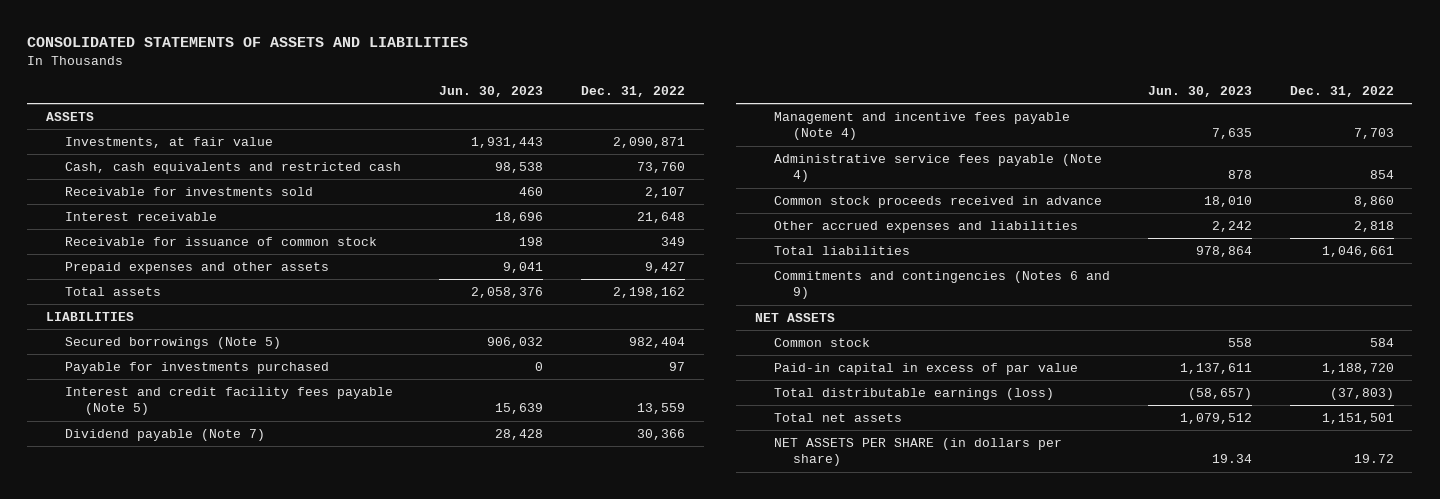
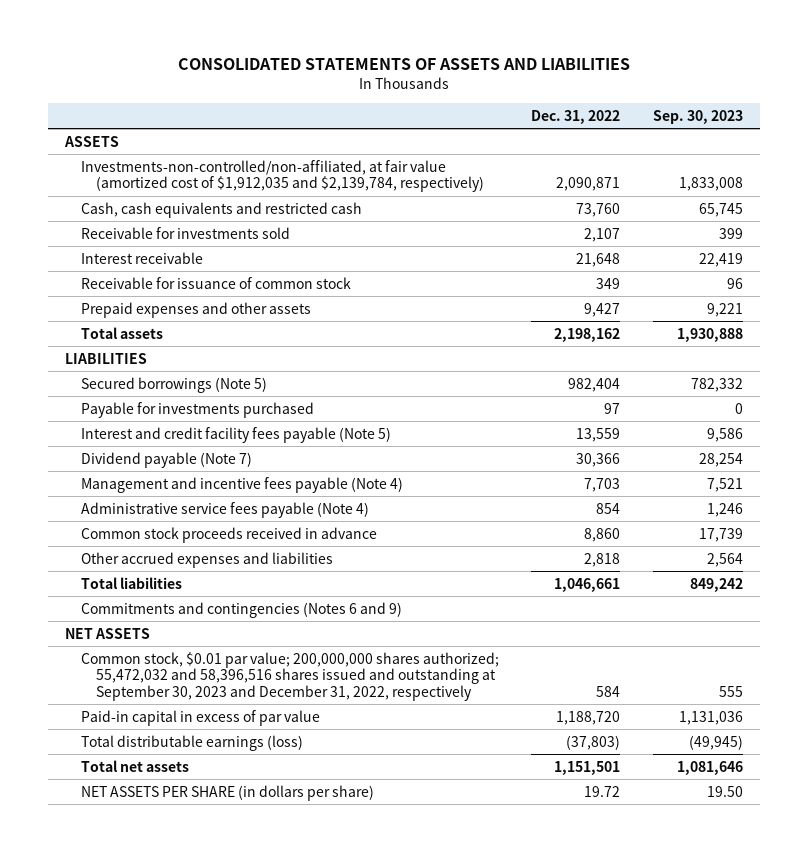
[439,85,544,97] Jun. 30, 2023 -> none
none -> [653,109,744,124] Sep. 30, 2023
[65,136,274,148] Investments, at fair value -> [80,159,485,193] Investments-non-controlled/non-affiliated, at fair value (amortized cost of $1,912,035 and $2,139,784, respectively)
[774,337,871,347] Common stock -> [80,651,499,701] Common stock, $0.01 par value; 200,000,000 shares authorized; 55,472,032 and 58,396,516 shares issued and outstanding at September 30, 2023 and December 31, 2022, respectively

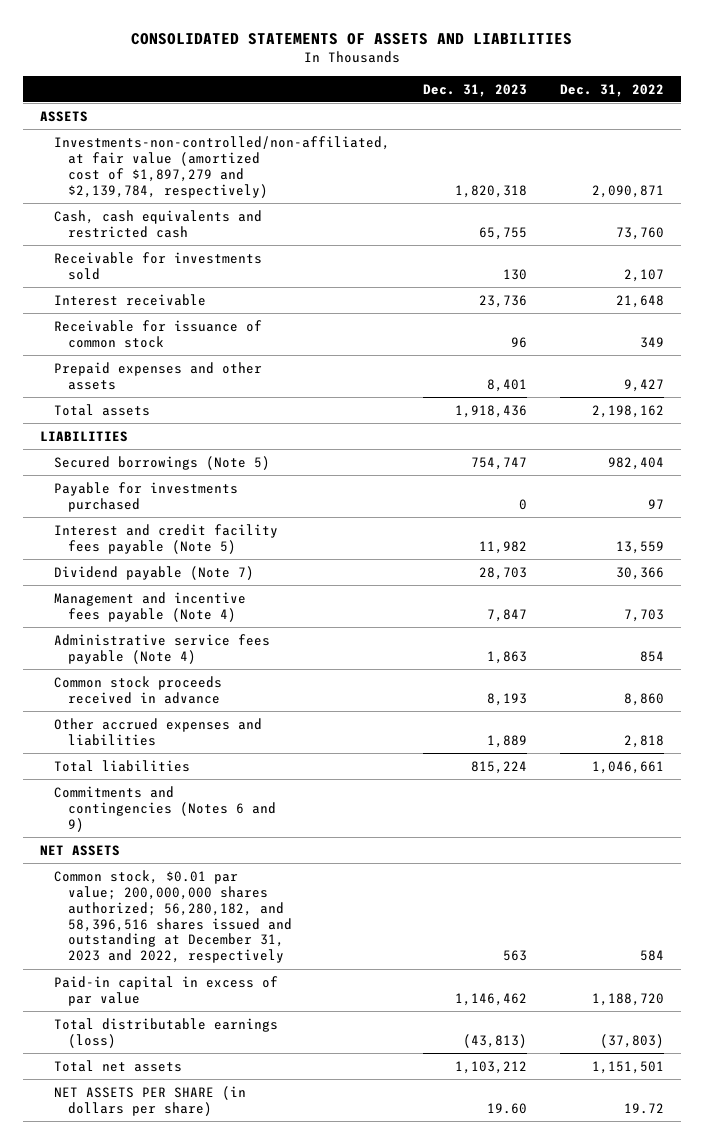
[653,109,744,124] Sep. 30, 2023 -> none
none -> [422,83,527,97] Dec. 31, 2023
[80,159,485,193] Investments-non-controlled/non-affiliated, at fair value (amortized cost of $1,912,035 and $2,139,784, respectively) -> [53,135,390,198] Investments-non-controlled/non-affiliated, at fair value (amortized cost of $1,897,279 and $2,139,784, respectively)
[80,651,499,701] Common stock, $0.01 par value; 200,000,000 shares authorized; 55,472,032 and 58,396,516 shares issued and outstanding at September 30, 2023 and December 31, 2022, respectively -> [53,869,292,964] Common stock, $0.01 par value; 200,000,000 shares authorized; 56,280,182, and 58,396,516 shares issued and outstanding at December 31, 2023 and 2022, respectively

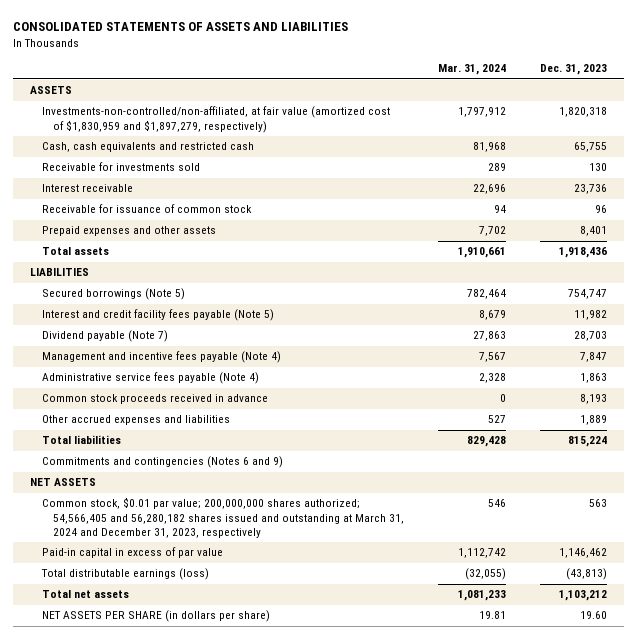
[560,83,665,97] Dec. 31, 2022 -> none
none -> [437,64,506,76] Mar. 31, 2024
[53,135,390,198] Investments-non-controlled/non-affiliated, at fair value (amortized cost of $1,897,279 and $2,139,784, respectively) -> [41,106,390,133] Investments-non-controlled/non-affiliated, at fair value (amortized cost of $1,830,959 and $1,897,279, respectively)
[53,481,238,512] Payable for investments purchased -> none
[53,869,292,964] Common stock, $0.01 par value; 200,000,000 shares authorized; 56,280,182, and 58,396,516 shares issued and outstanding at December 31, 2023 and 2022, respectively -> [41,497,404,539] Common stock, $0.01 par value; 200,000,000 shares authorized; 54,566,405 and 56,280,182 shares issued and outstanding at March 31, 2024 and December 31, 2023, respectively

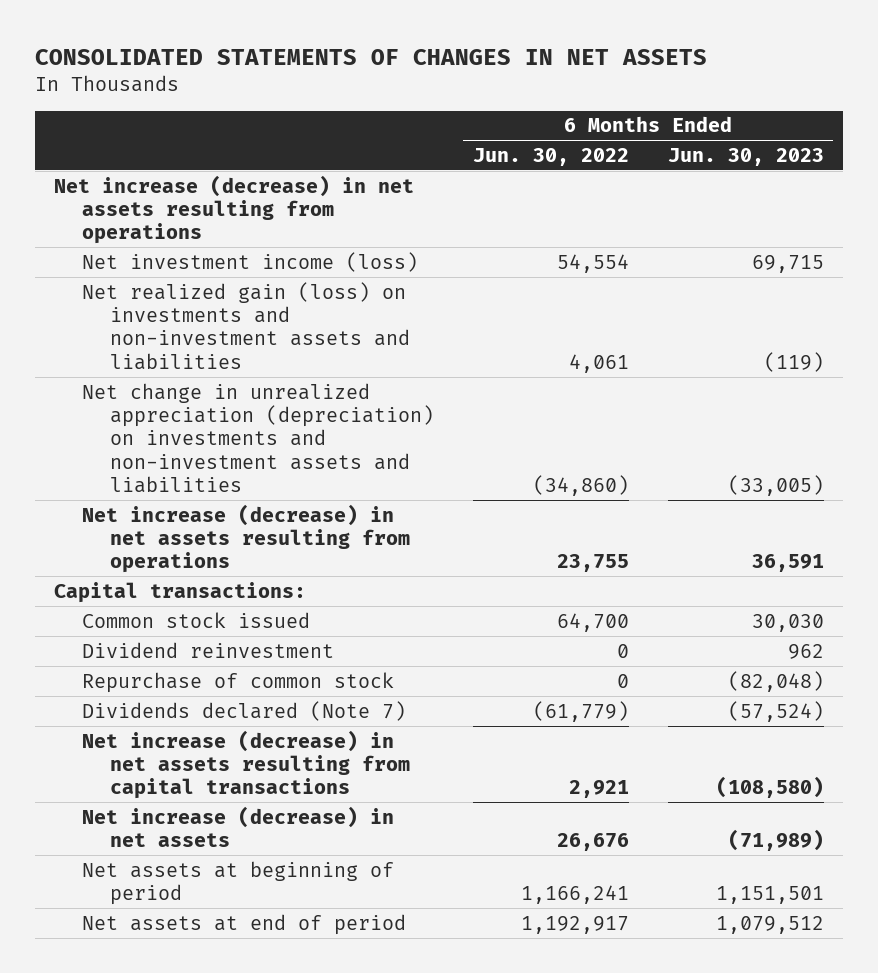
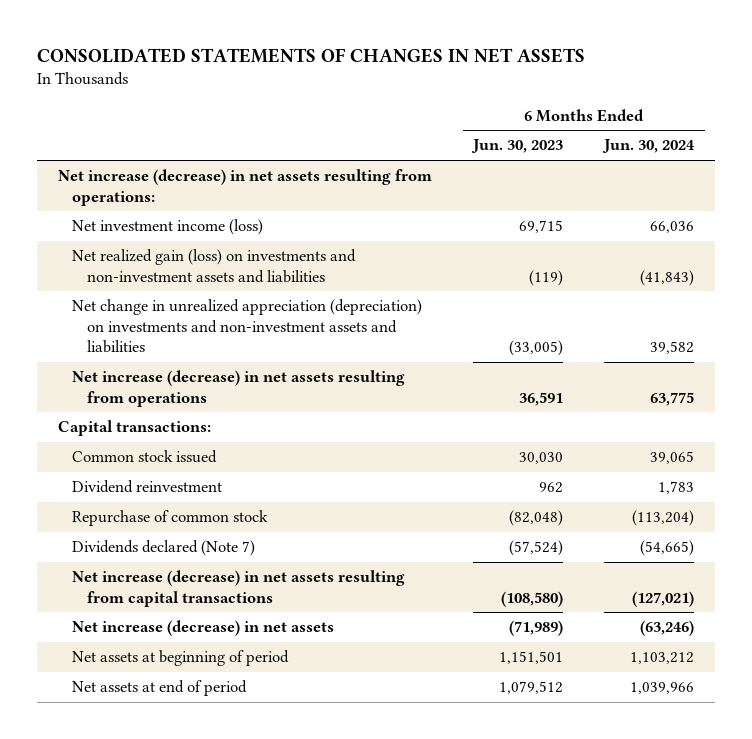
[473,147,630,166] Jun. 30, 2022 -> none
none -> [602,139,696,154] Jun. 30, 2024
[54,174,415,245] Net increase (decrease) in net assets resulting from operations -> [57,169,432,206] Net increase (decrease) in net assets resulting from operations:

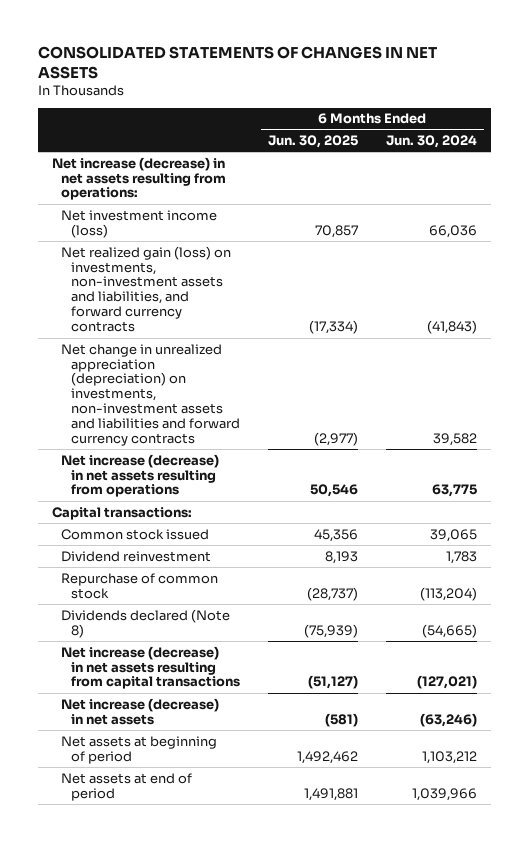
[470,139,563,154] Jun. 30, 2023 -> none
none -> [267,135,358,149] Jun. 30, 2025
[72,249,357,283] Net realized gain (loss) on investments and non-investment assets and liabilities -> [61,245,232,333] Net realized gain (loss) on investments, non-investment assets and liabilities, and forward currency contracts
[72,299,423,354] Net change in unrealized appreciation (depreciation) on investments and non-investment assets and liabilities -> [61,343,240,447] Net change in unrealized appreciation (depreciation) on investments, non-investment assets and liabilities and forward currency contracts
[72,540,256,557] Dividends declared (Note 7) -> [61,608,231,638] Dividends declared (Note 8)

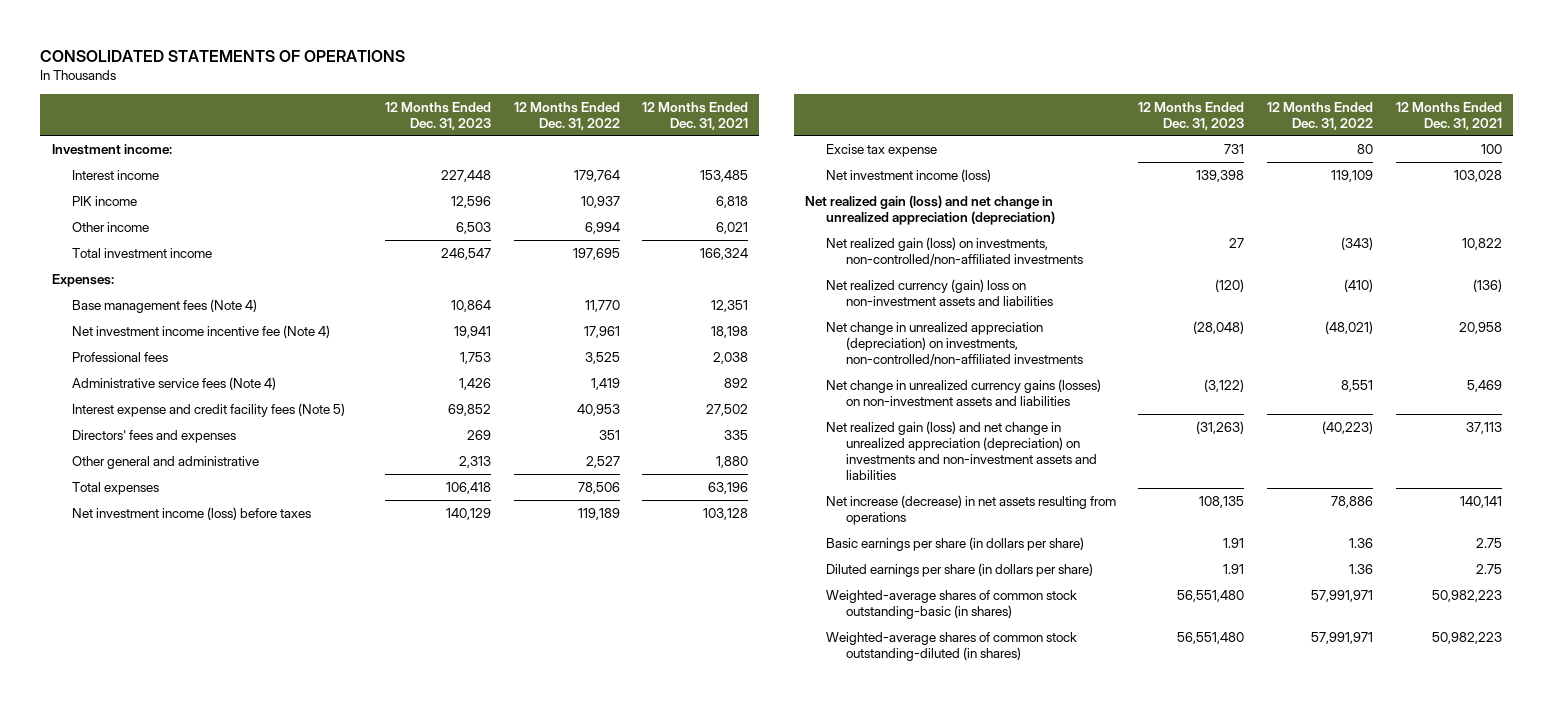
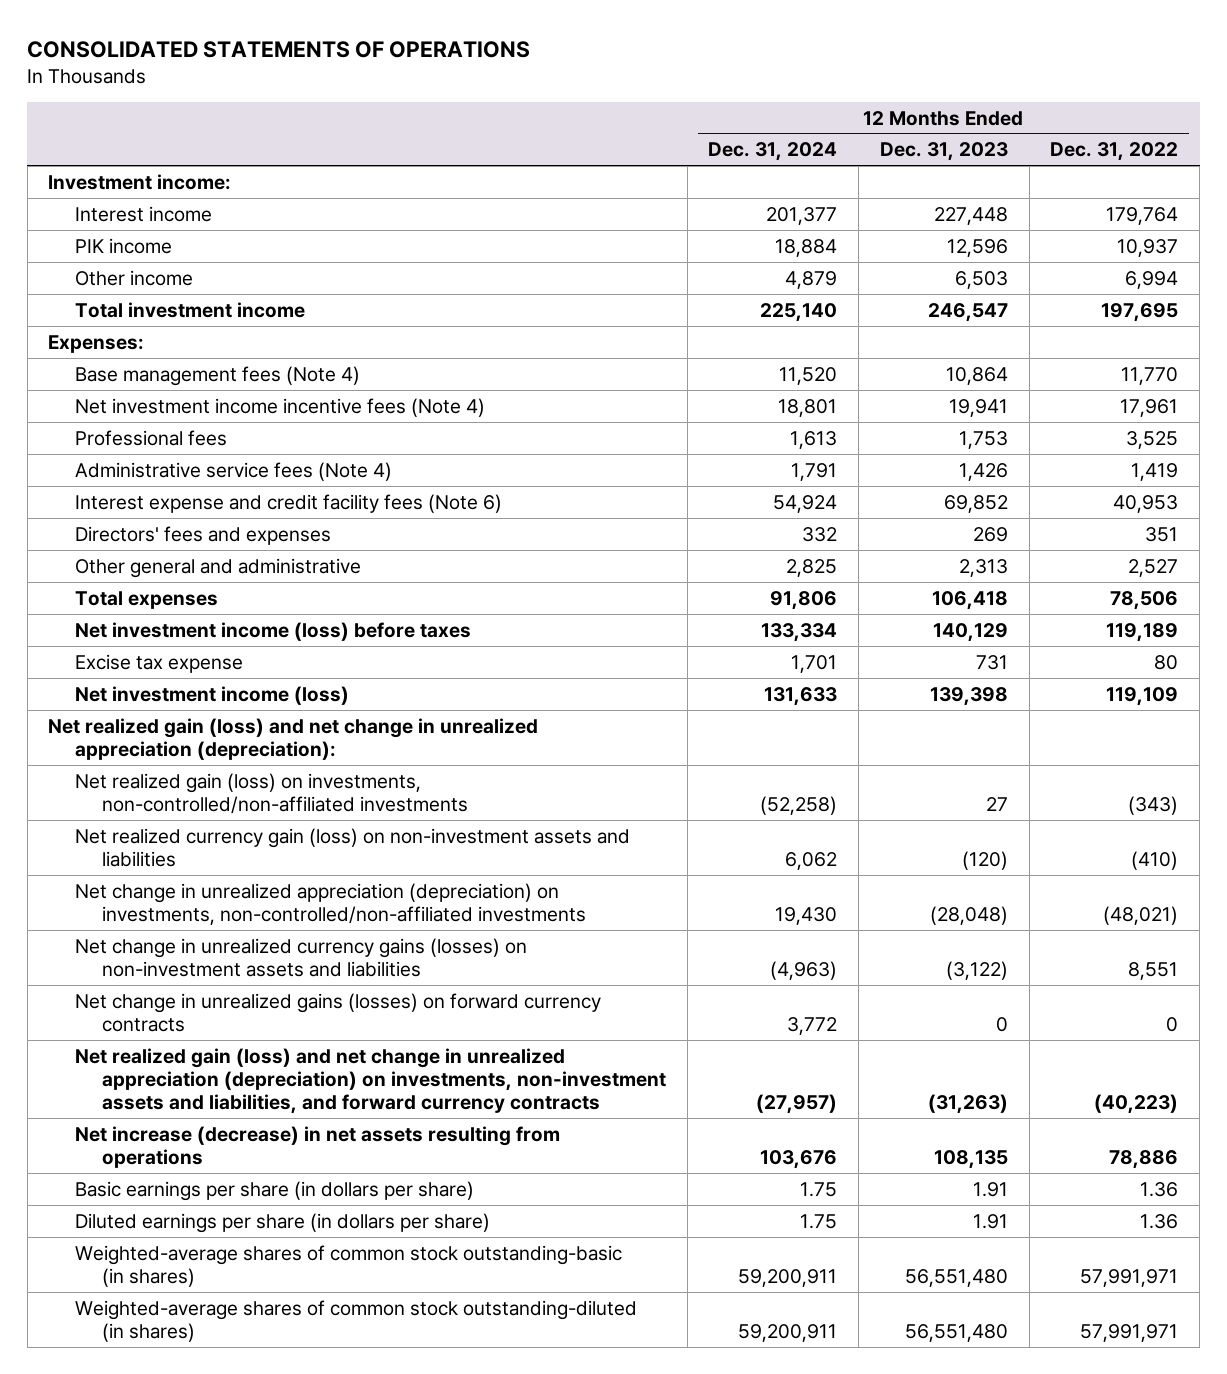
[642,101,749,130] 12 Months Ended Dec. 31, 2021 -> none
none -> [708,142,838,162] Dec. 31, 2024
[72,324,331,338] Net investment income incentive fee (Note 4) -> [75,397,486,417] Net investment income incentive fees (Note 4)
[72,402,346,417] Interest expense and credit facility fees (Note 5) -> [75,493,503,513] Interest expense and credit facility fees (Note 6)
[805,194,1055,225] Net realized gain (loss) and net change in unrealized appreciation (depreciation) -> [48,717,539,760] Net realized gain (loss) and net change in unrealized appreciation (depreciation):
[825,278,1054,306] Net realized currency (gain) loss on non-investment assets and liabilities -> [75,827,631,867] Net realized currency gain (loss) on non-investment assets and liabilities
none -> [75,992,602,1032] Net change in unrealized gains (losses) on forward currency contracts
[825,420,1098,480] Net realized gain (loss) and net change in unrealized appreciation (depreciation) on investments and non-investment assets and liabilities -> [75,1047,666,1115] Net realized gain (loss) and net change in unrealized appreciation (depreciation) on investments, non-investment assets and liabilities, and forward currency contracts

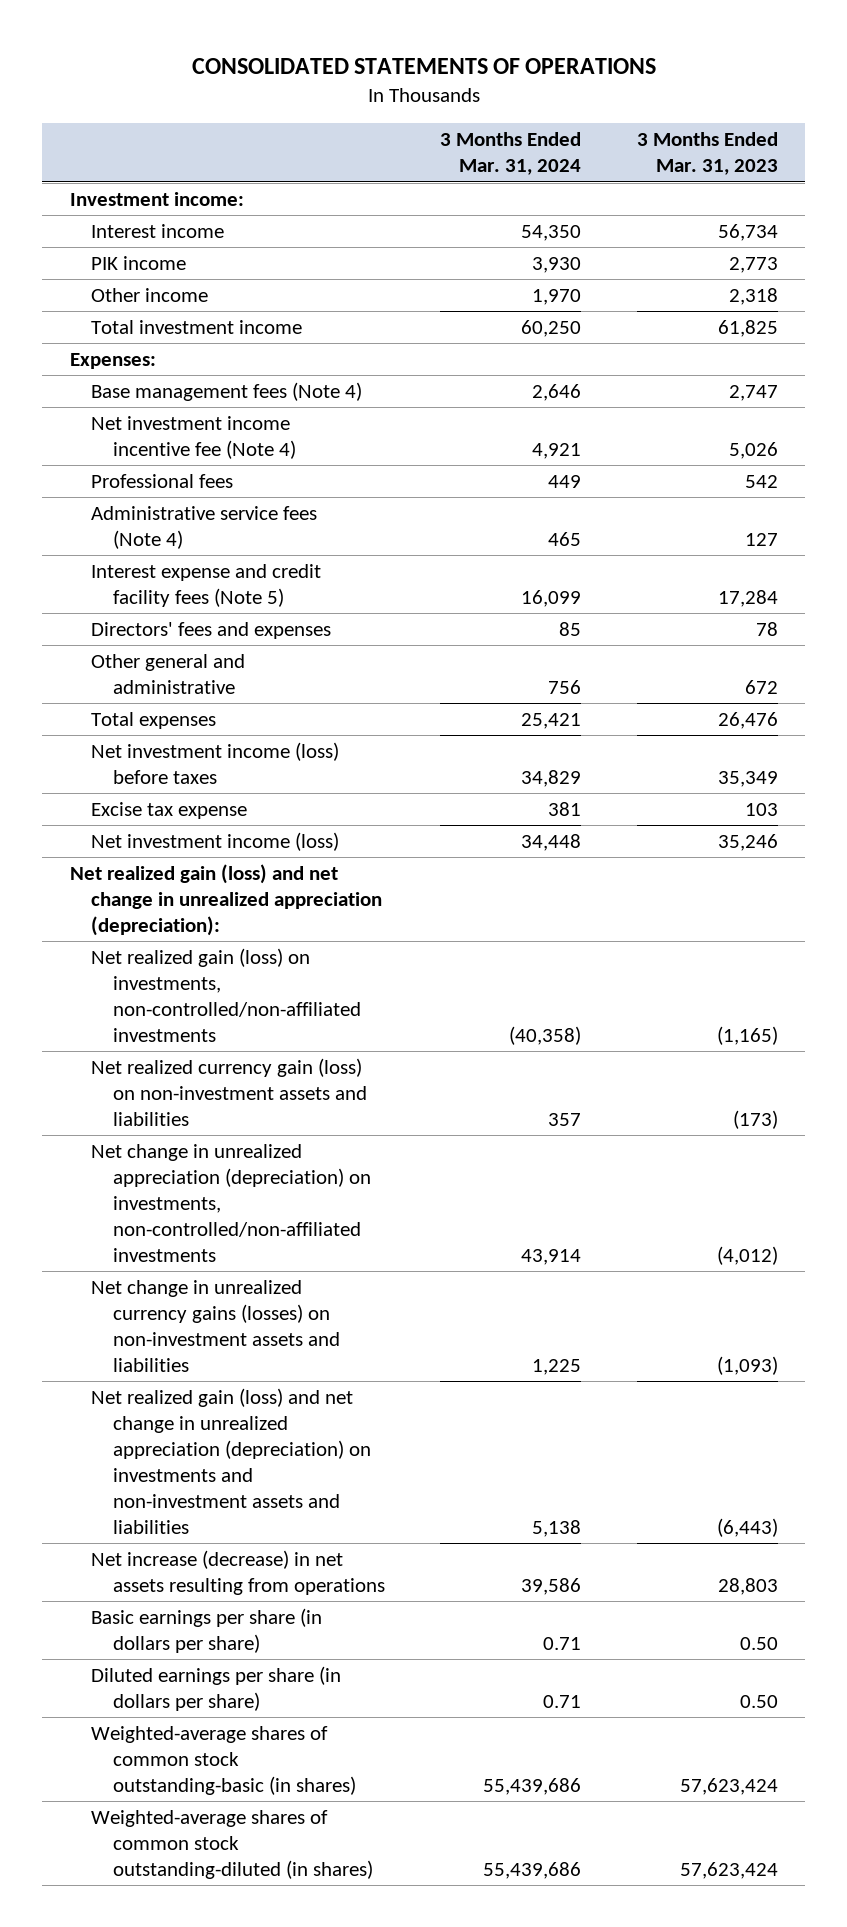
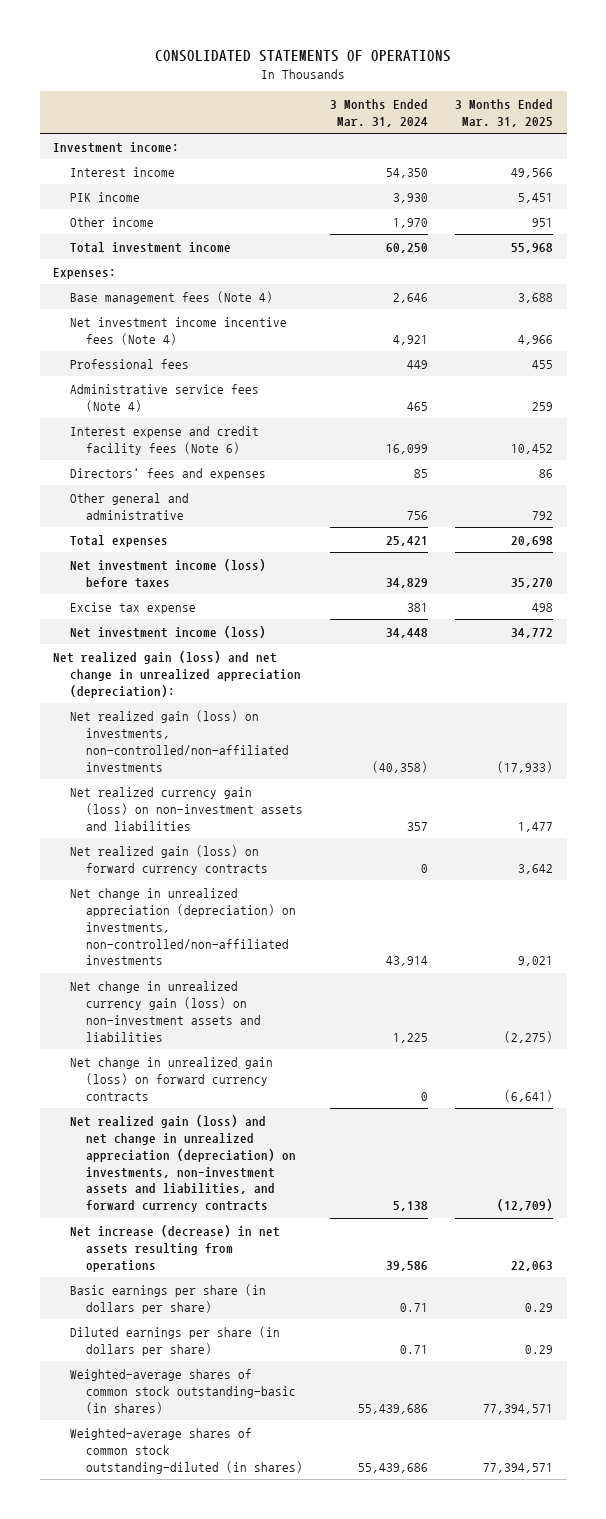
[636,132,778,176] 3 Months Ended Mar. 31, 2023 -> none
none -> [455,98,554,127] 3 Months Ended Mar. 31, 2025
[91,415,296,459] Net investment income incentive fee (Note 4) -> [69,316,287,345] Net investment income incentive fees (Note 4)
[91,563,322,607] Interest expense and credit facility fees (Note 5) -> [69,425,259,455] Interest expense and credit facility fees (Note 6)
none -> [69,844,268,875] Net realized gain (loss) on forward currency contracts
[91,1279,340,1372] Net change in unrealized currency gains (losses) on non-investment assets and liabilities -> [69,980,261,1042] Net change in unrealized currency gain (loss) on non-investment assets and liabilities
none -> [69,1056,273,1101] Net change in unrealized gain (loss) on forward currency contracts
[91,1387,371,1534] Net realized gain (loss) and net change in unrealized appreciation (depreciation) on investments and non-investment assets and liabilities -> [69,1114,296,1213] Net realized gain (loss) and net change in unrealized appreciation (depreciation) on investments, non-investment assets and liabilities, and forward currency contracts

